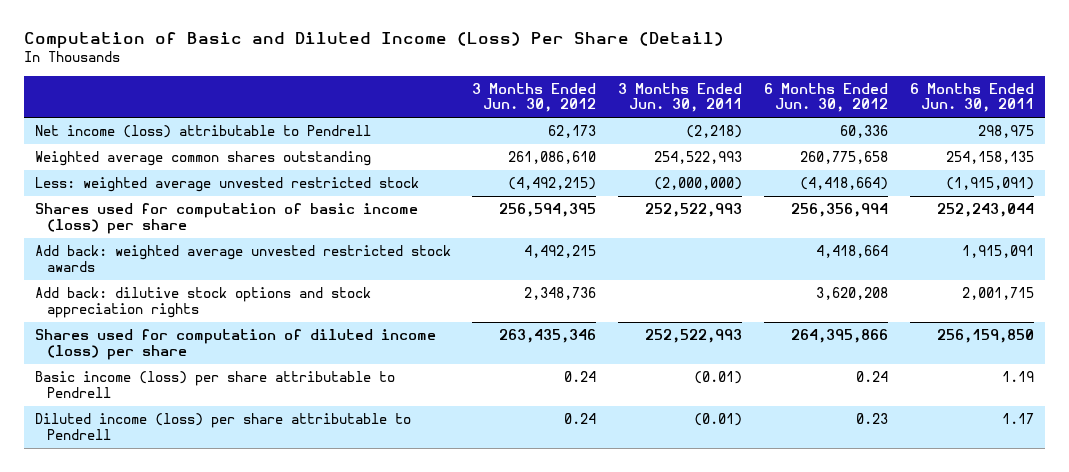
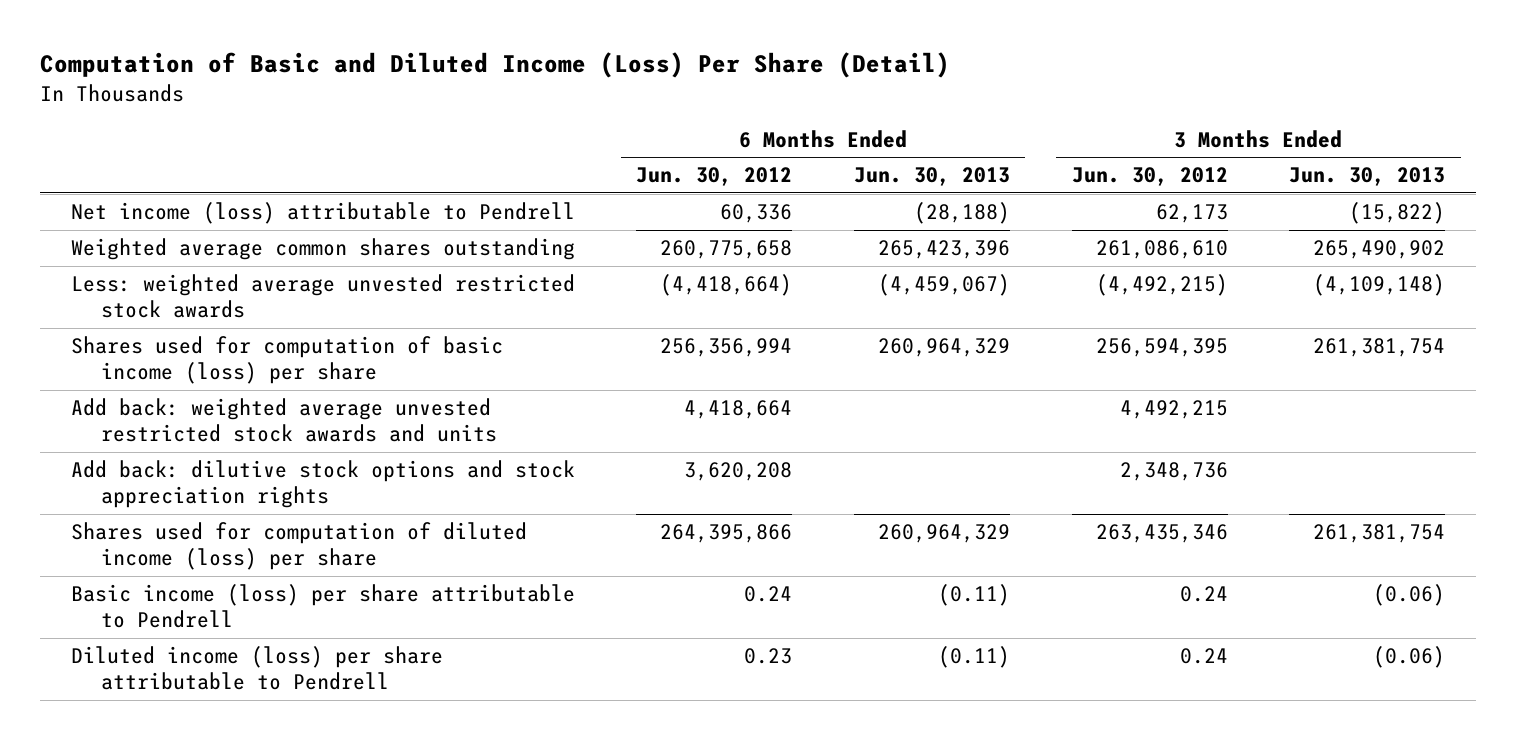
[618,82,743,113] 3 Months Ended Jun. 30, 2011 -> none
[909,82,1034,113] 6 Months Ended Jun. 30, 2011 -> none
none -> [854,167,1011,187] Jun. 30, 2013
none -> [1289,167,1446,187] Jun. 30, 2013
[34,177,419,193] Less: weighted average unvested restricted stock -> [70,274,575,319] Less: weighted average unvested restricted stock awards
[34,245,451,272] Add back: weighted average unvested restricted stock awards -> [70,398,497,443] Add back: weighted average unvested restricted stock awards and units

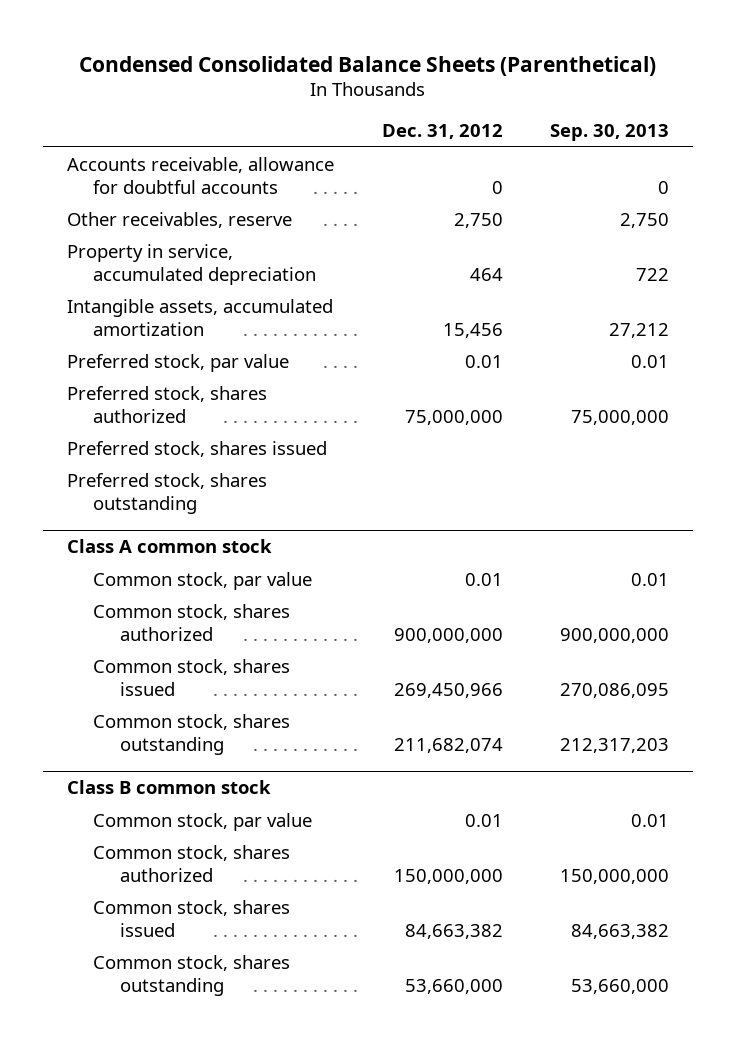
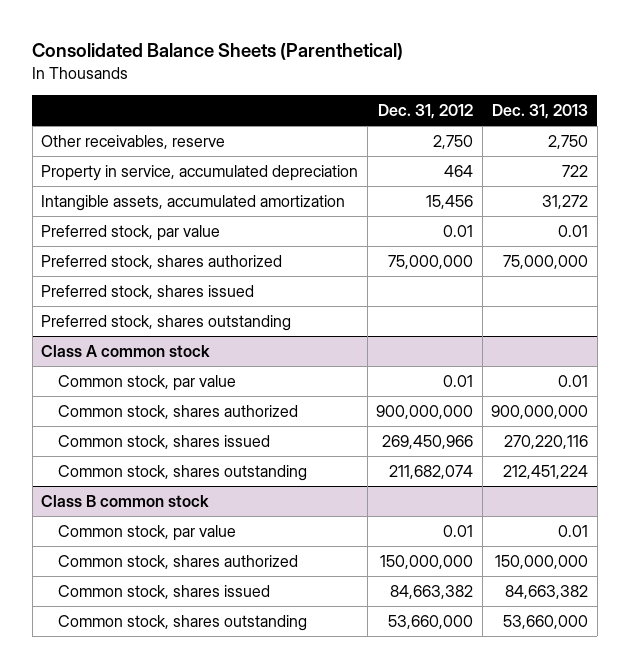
[79,55,657,76] Condensed Consolidated Balance Sheets (Parenthetical) -> [32,43,404,61] Consolidated Balance Sheets (Parenthetical)
[550,124,670,142] Sep. 30, 2013 -> none
none -> [492,104,589,120] Dec. 31, 2013
[67,156,335,194] Accounts receivable, allowance for doubtful accounts -> none

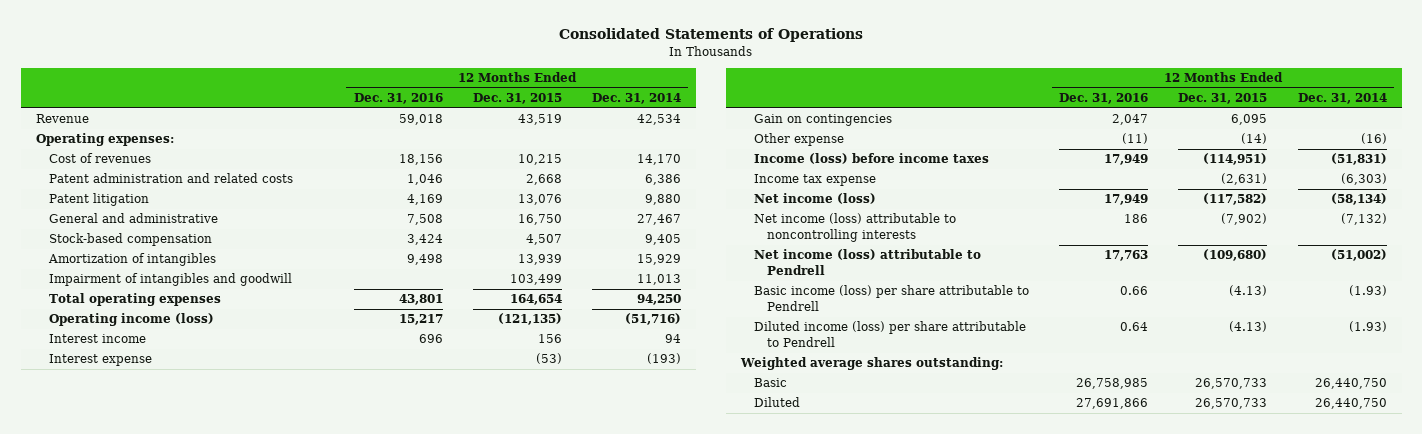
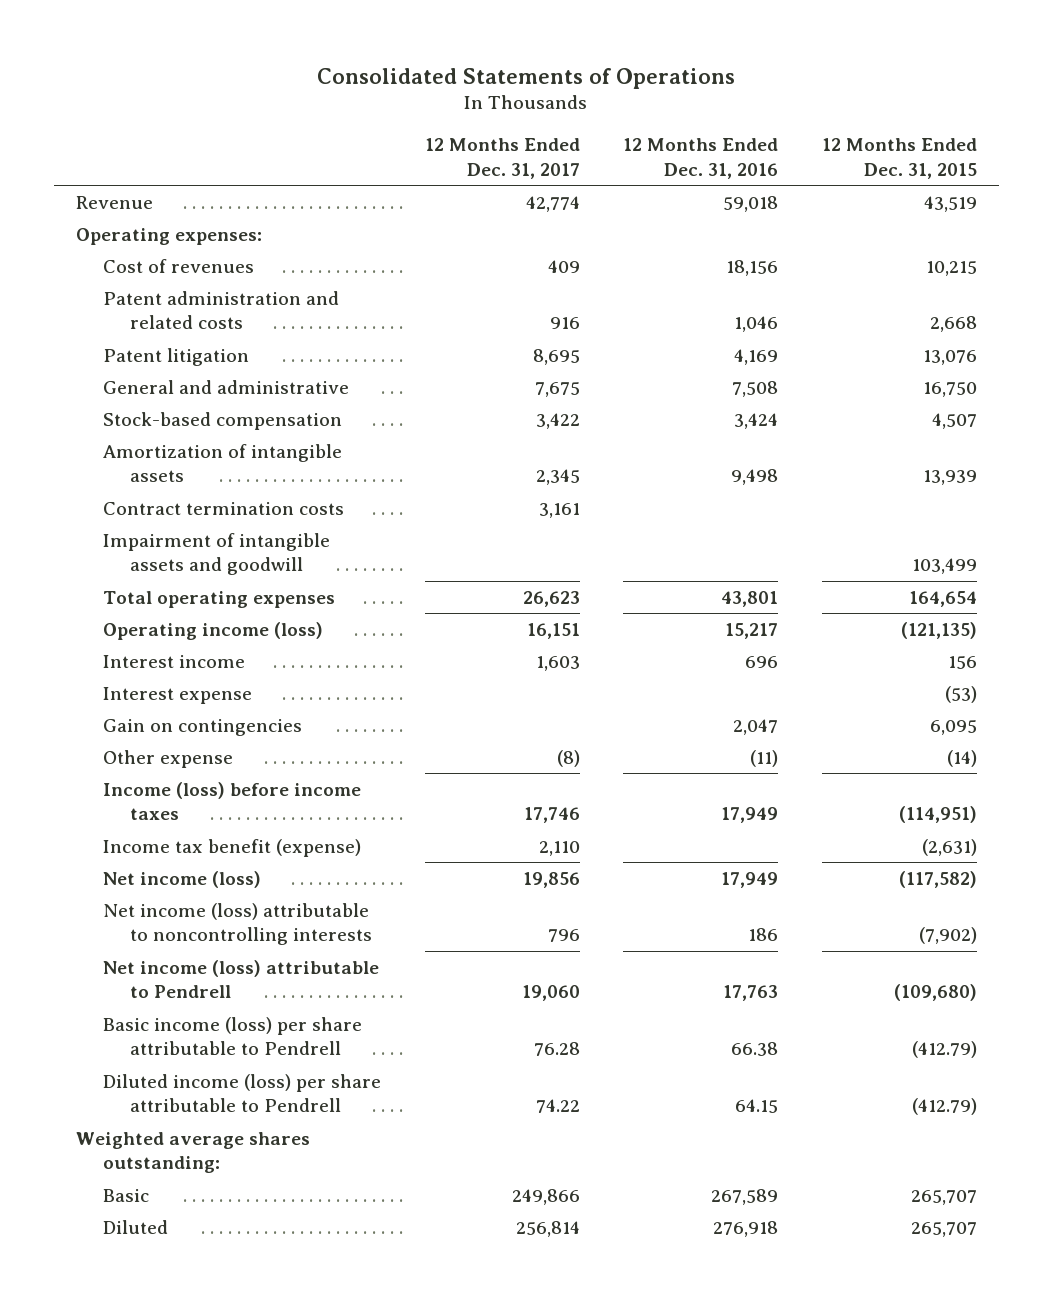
[591,93,681,105] Dec. 31, 2014 -> none
none -> [424,138,580,179] 12 Months Ended Dec. 31, 2017
[47,253,216,267] Amortization of intangibles -> [102,443,342,483] Amortization of intangible assets
none -> [102,501,344,515] Contract termination costs
[48,273,292,287] Impairment of intangibles and goodwill -> [102,532,330,576] Impairment of intangible assets and goodwill
[754,174,877,187] Income tax expense -> [102,838,361,857] Income tax benefit (expense)
[1120,286,1149,296] 0.66 -> [731,1042,779,1057] 66.38
[1229,285,1268,297] (4.13) -> [911,1041,977,1059] (412.79)
[1120,322,1149,332] 0.64 -> [735,1099,779,1114] 64.15
[1229,321,1268,333] (4.13) -> [911,1098,977,1116] (412.79)
[1076,378,1149,390] 26,758,985 -> [711,1188,779,1205] 267,589
[1195,378,1268,390] 26,570,733 -> [910,1189,977,1205] 265,707
[1076,398,1149,410] 27,691,866 -> [713,1220,779,1237] 276,918
[1195,398,1268,410] 26,570,733 -> [910,1221,977,1237] 265,707

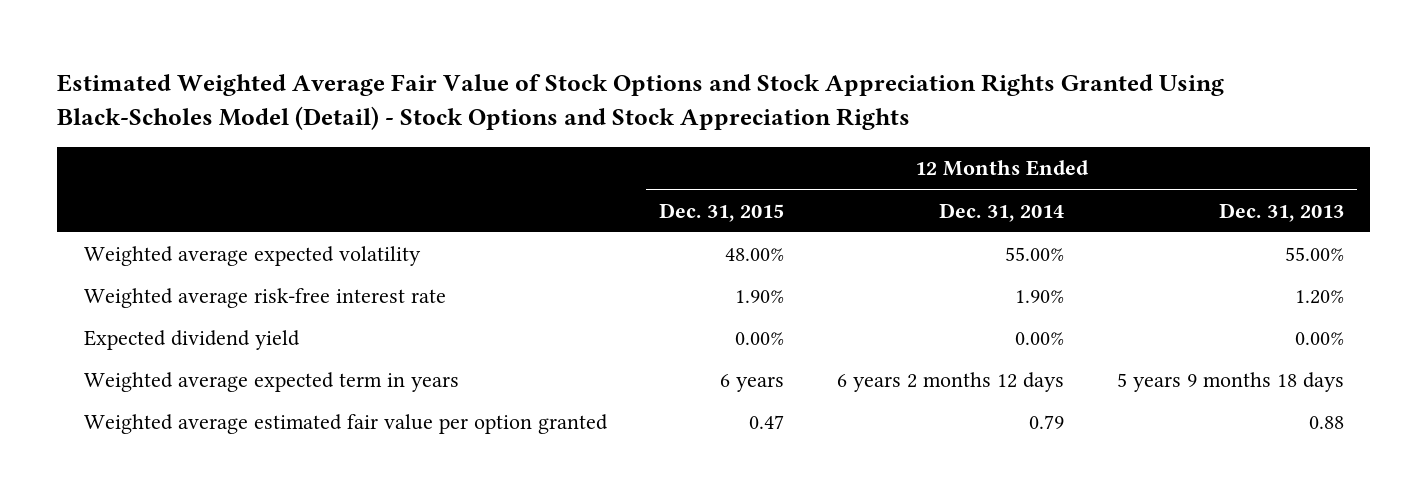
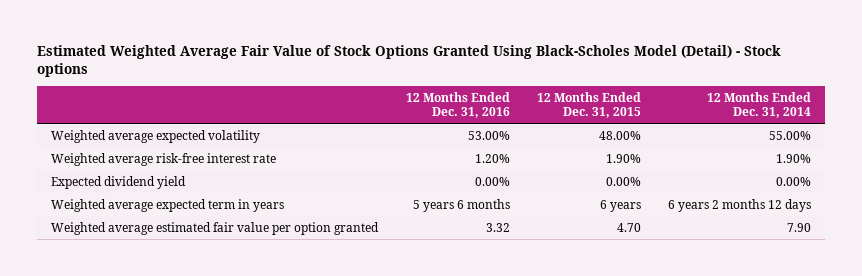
[57,74,1225,131] Estimated Weighted Average Fair Value of Stock Options and Stock Appreciation Rights Granted Using Black-Scholes Model (Detail) - Stock Options and Stock Appreciation Rights -> [37,44,782,78] Estimated Weighted Average Fair Value of Stock Options Granted Using Black-Scholes Model (Detail) - Stock options
[1218,202,1344,222] Dec. 31, 2013 -> none
none -> [405,91,510,119] 12 Months Ended Dec. 31, 2016
[749,415,785,430] 0.47 -> [616,222,641,232] 4.70
[1029,415,1065,430] 0.79 -> [787,222,812,232] 7.90

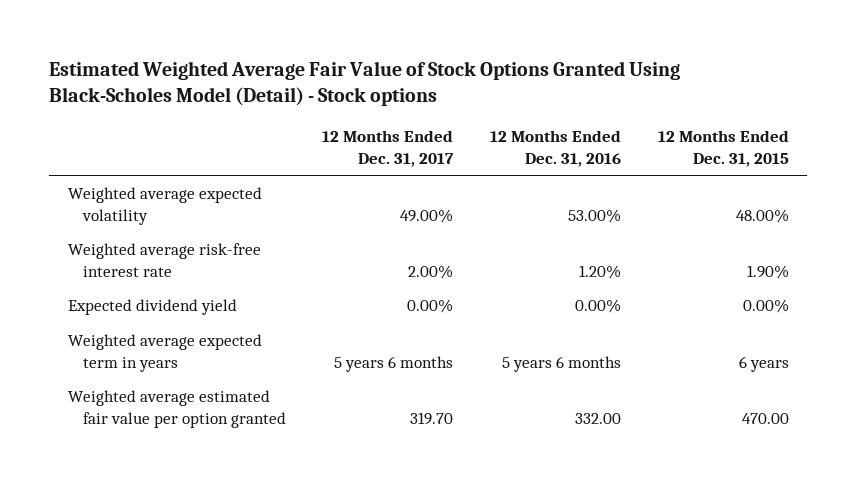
[707,91,812,119] 12 Months Ended Dec. 31, 2014 -> none
none -> [322,130,455,167] 12 Months Ended Dec. 31, 2017
[485,222,510,232] 3.32 -> [575,412,622,424] 332.00
[616,222,641,232] 4.70 -> [741,412,789,424] 470.00

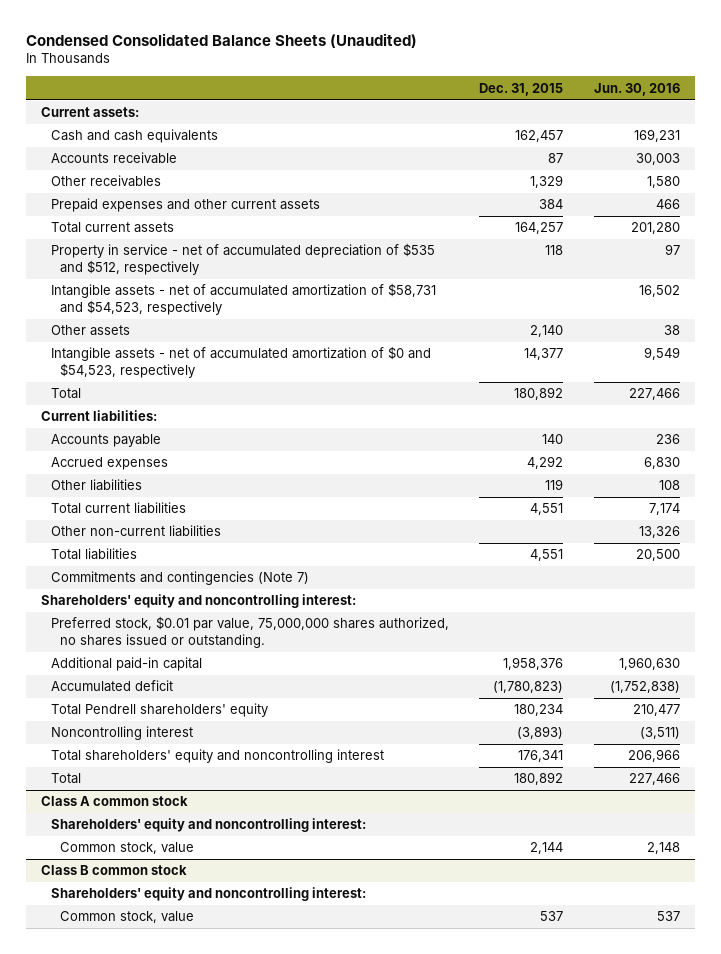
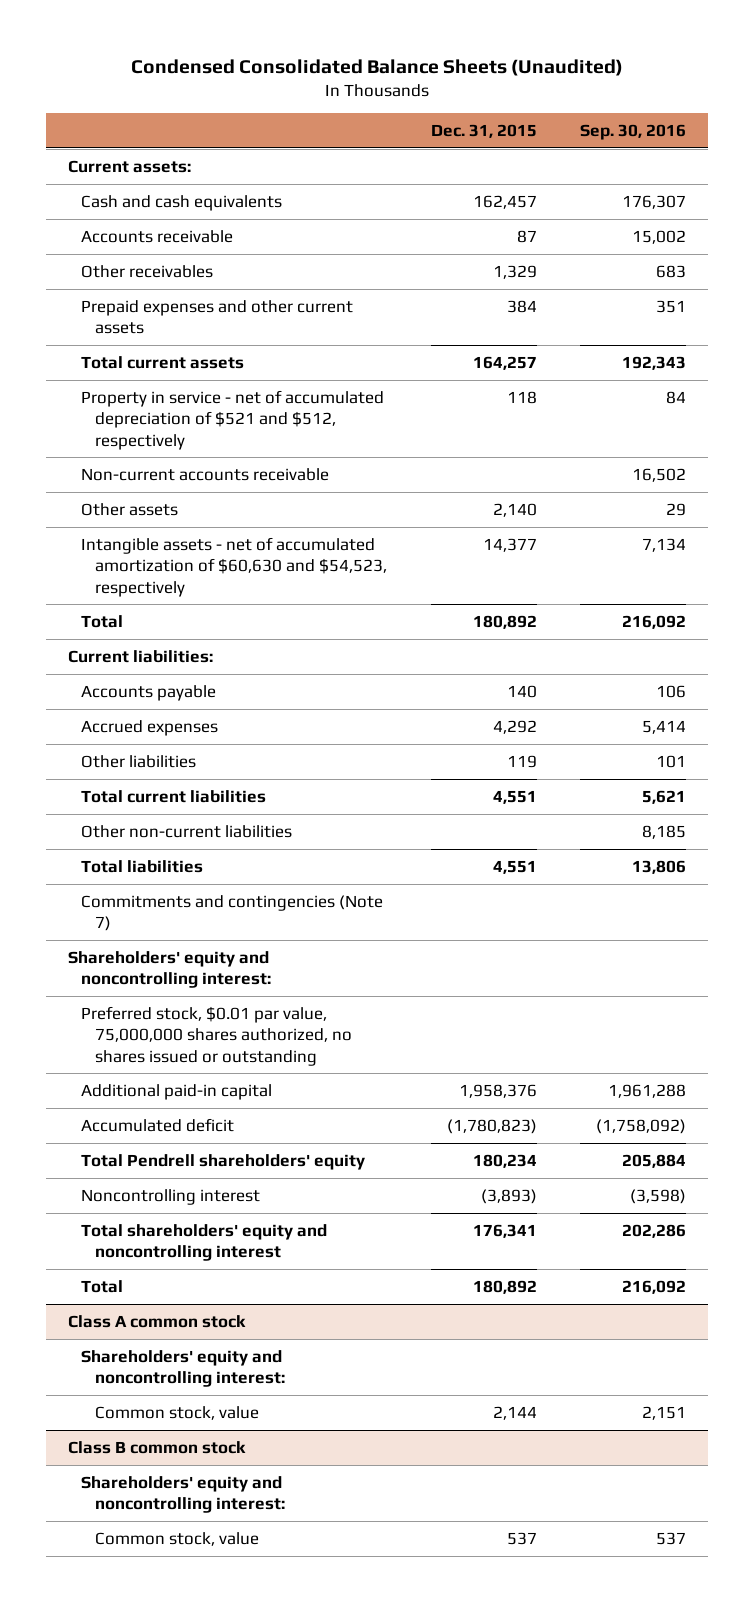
[593,82,680,96] Jun. 30, 2016 -> none
none -> [579,123,686,140] Sep. 30, 2016
[50,243,435,275] Property in service - net of accumulated depreciation of $535 and $512, respectively -> [81,389,385,450] Property in service - net of accumulated depreciation of $521 and $512, respectively
[50,283,436,315] Intangible assets - net of accumulated amortization of $58,731 and $54,523, respectively -> [81,467,330,481] Non-current accounts receivable
[50,346,431,378] Intangible assets - net of accumulated amortization of $0 and $54,523, respectively -> [81,536,388,597] Intangible assets - net of accumulated amortization of $60,630 and $54,523, respectively
[50,616,449,648] Preferred stock, $0.01 par value, 75,000,000 shares authorized, no shares issued or outstanding. -> [81,1005,353,1066] Preferred stock, $0.01 par value, 75,000,000 shares authorized, no shares issued or outstanding

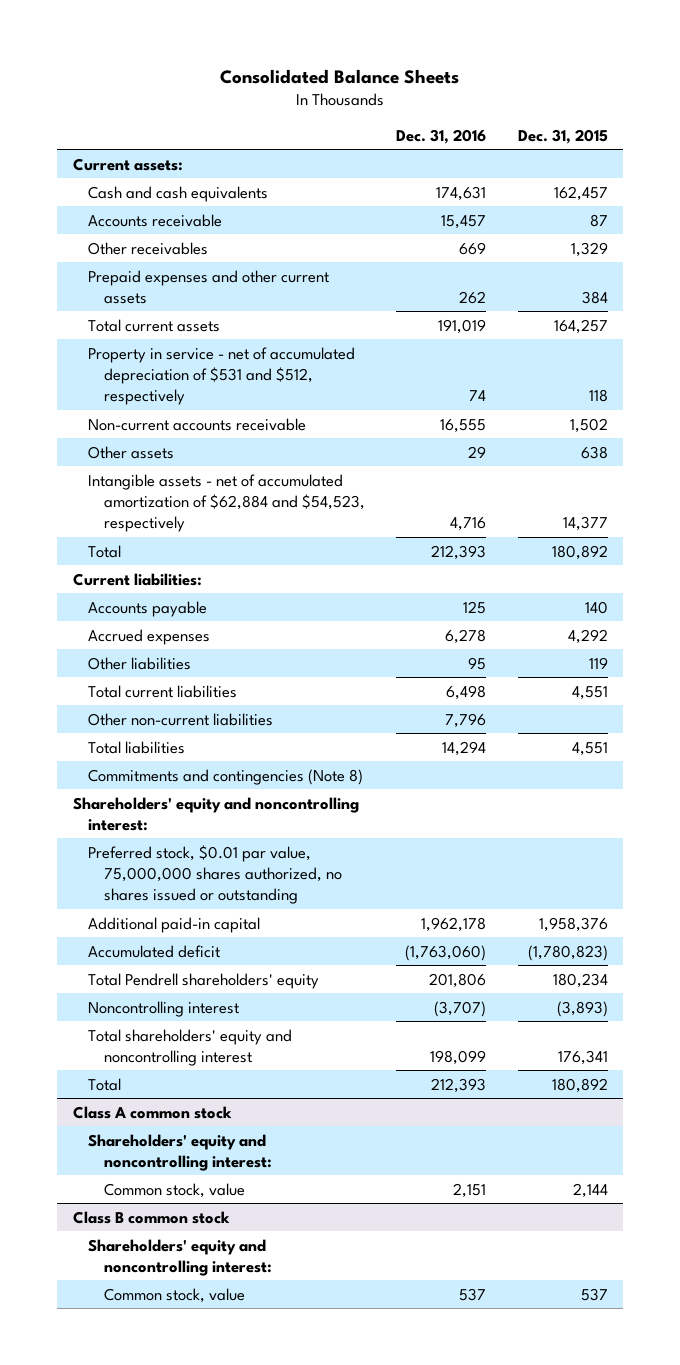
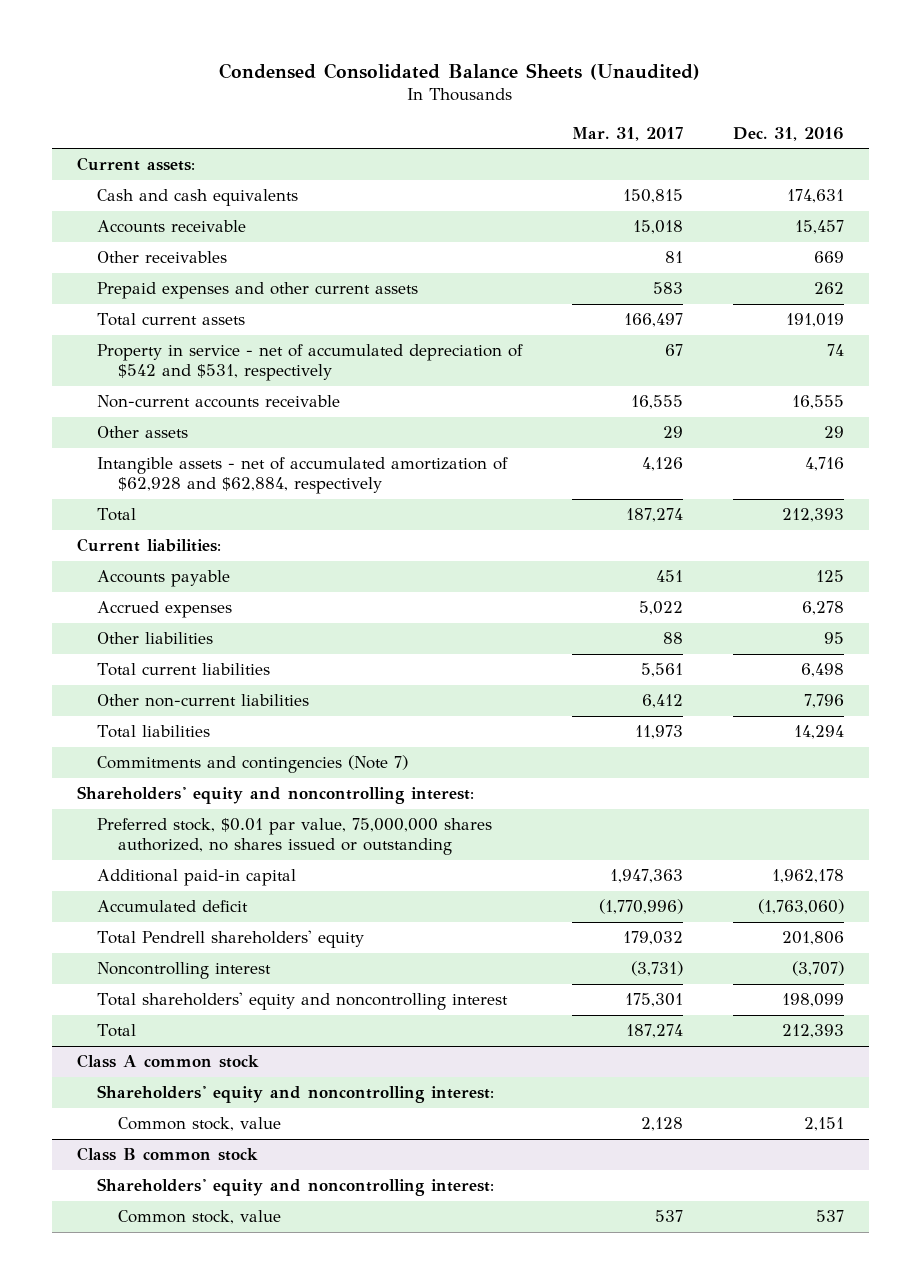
[220,68,460,84] Consolidated Balance Sheets -> [219,62,701,80] Condensed Consolidated Balance Sheets (Unaudited)
[517,128,608,144] Dec. 31, 2015 -> none
none -> [572,126,684,141] Mar. 31, 2017
[88,346,356,406] Property in service - net of accumulated depreciation of $531 and $512, respectively -> [97,344,524,381] Property in service - net of accumulated depreciation of $542 and $531, respectively
[88,473,366,533] Intangible assets - net of accumulated amortization of $62,884 and $54,523, respectively -> [97,457,509,494] Intangible assets - net of accumulated amortization of $62,928 and $62,884, respectively
[88,768,364,785] Commitments and contingencies (Note 8) -> [97,755,409,774] Commitments and contingencies (Note 7)

